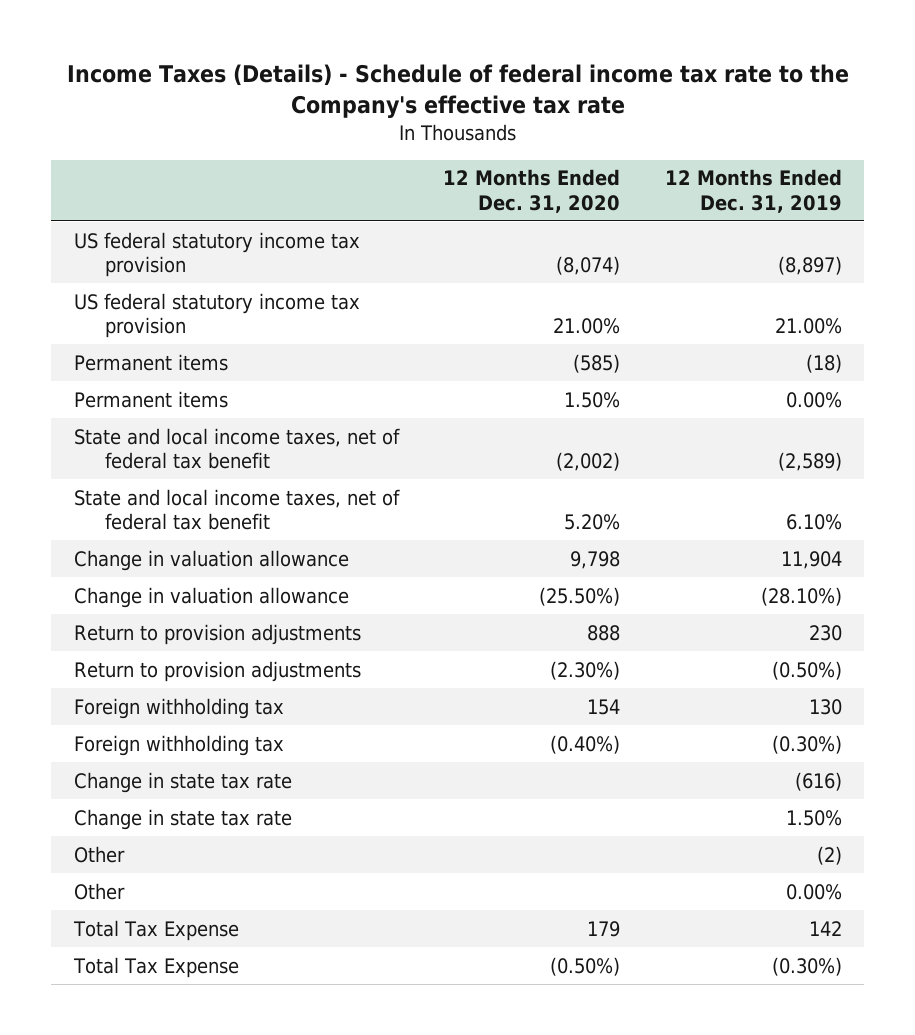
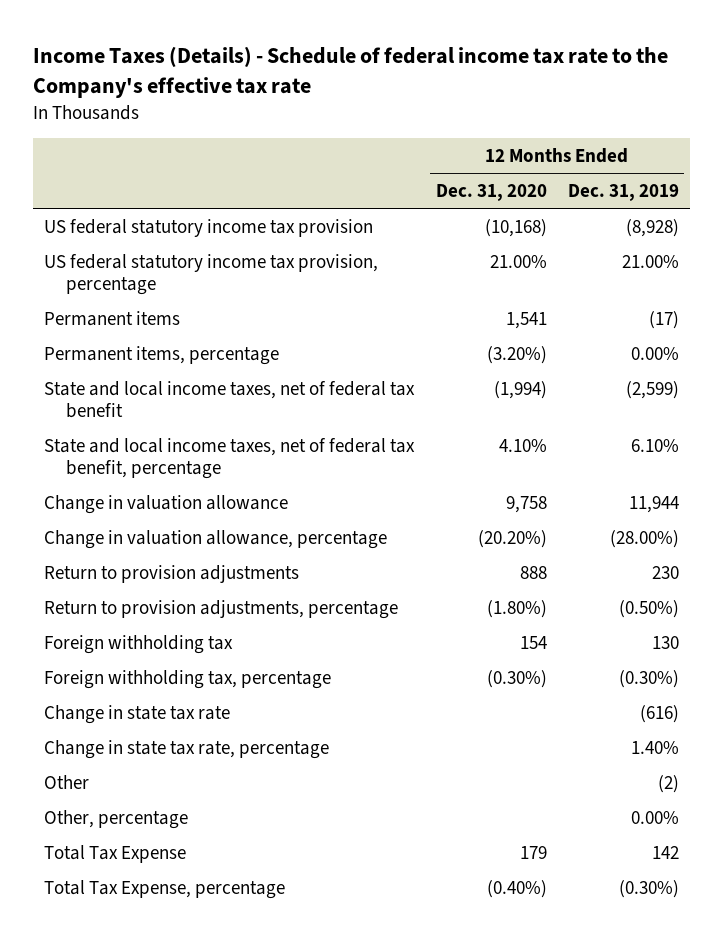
[556,255,621,275] (8,074) -> [484,218,547,237] (10,168)
[777,255,842,275] (8,897) -> [626,218,680,237] (8,928)
[73,292,360,338] US federal statutory income tax provision -> [44,253,379,295] US federal statutory income tax provision, percentage
[573,353,621,373] (585) -> [505,311,547,329] 1,541
[805,353,842,373] (18) -> [649,310,680,329] (17)
[73,390,228,408] Permanent items -> [44,345,280,365] Permanent items, percentage
[564,391,621,408] 1.50% -> [486,345,547,364] (3.20%)
[556,451,621,471] (2,002) -> [493,380,547,399] (1,994)
[777,451,842,471] (2,589) -> [626,380,680,399] (2,599)
[73,488,400,530] State and local income taxes, net of federal tax benefit -> [44,437,416,479] State and local income taxes, net of federal tax benefit, percentage
[564,513,621,530] 5.20% -> [498,438,547,452] 4.10%
[570,550,621,569] 9,798 -> [505,495,547,513] 9,758
[780,550,842,569] 11,904 -> [629,495,680,513] 11,944
[73,586,349,608] Change in valuation allowance -> [44,529,388,549] Change in valuation allowance, percentage
[539,586,621,606] (25.50%) -> [477,529,547,548] (20.20%)
[760,586,842,606] (28.10%) -> [610,529,680,548] (28.00%)
[73,660,361,682] Return to provision adjustments -> [44,599,399,619] Return to provision adjustments, percentage
[550,660,621,680] (2.30%) -> [486,599,547,618] (1.80%)
[73,734,284,756] Foreign withholding tax -> [44,669,332,689] Foreign withholding tax, percentage
[550,734,621,754] (0.40%) -> [486,669,547,688] (0.30%)
[73,808,292,830] Change in state tax rate -> [44,739,330,759] Change in state tax rate, percentage
[785,809,842,826] 1.50% -> [631,740,680,754] 1.40%
[73,882,125,900] Other -> [44,809,189,829] Other, percentage
[72,956,239,978] Total Tax Expense -> [44,879,286,899] Total Tax Expense, percentage
[550,956,621,976] (0.50%) -> [486,879,547,898] (0.40%)

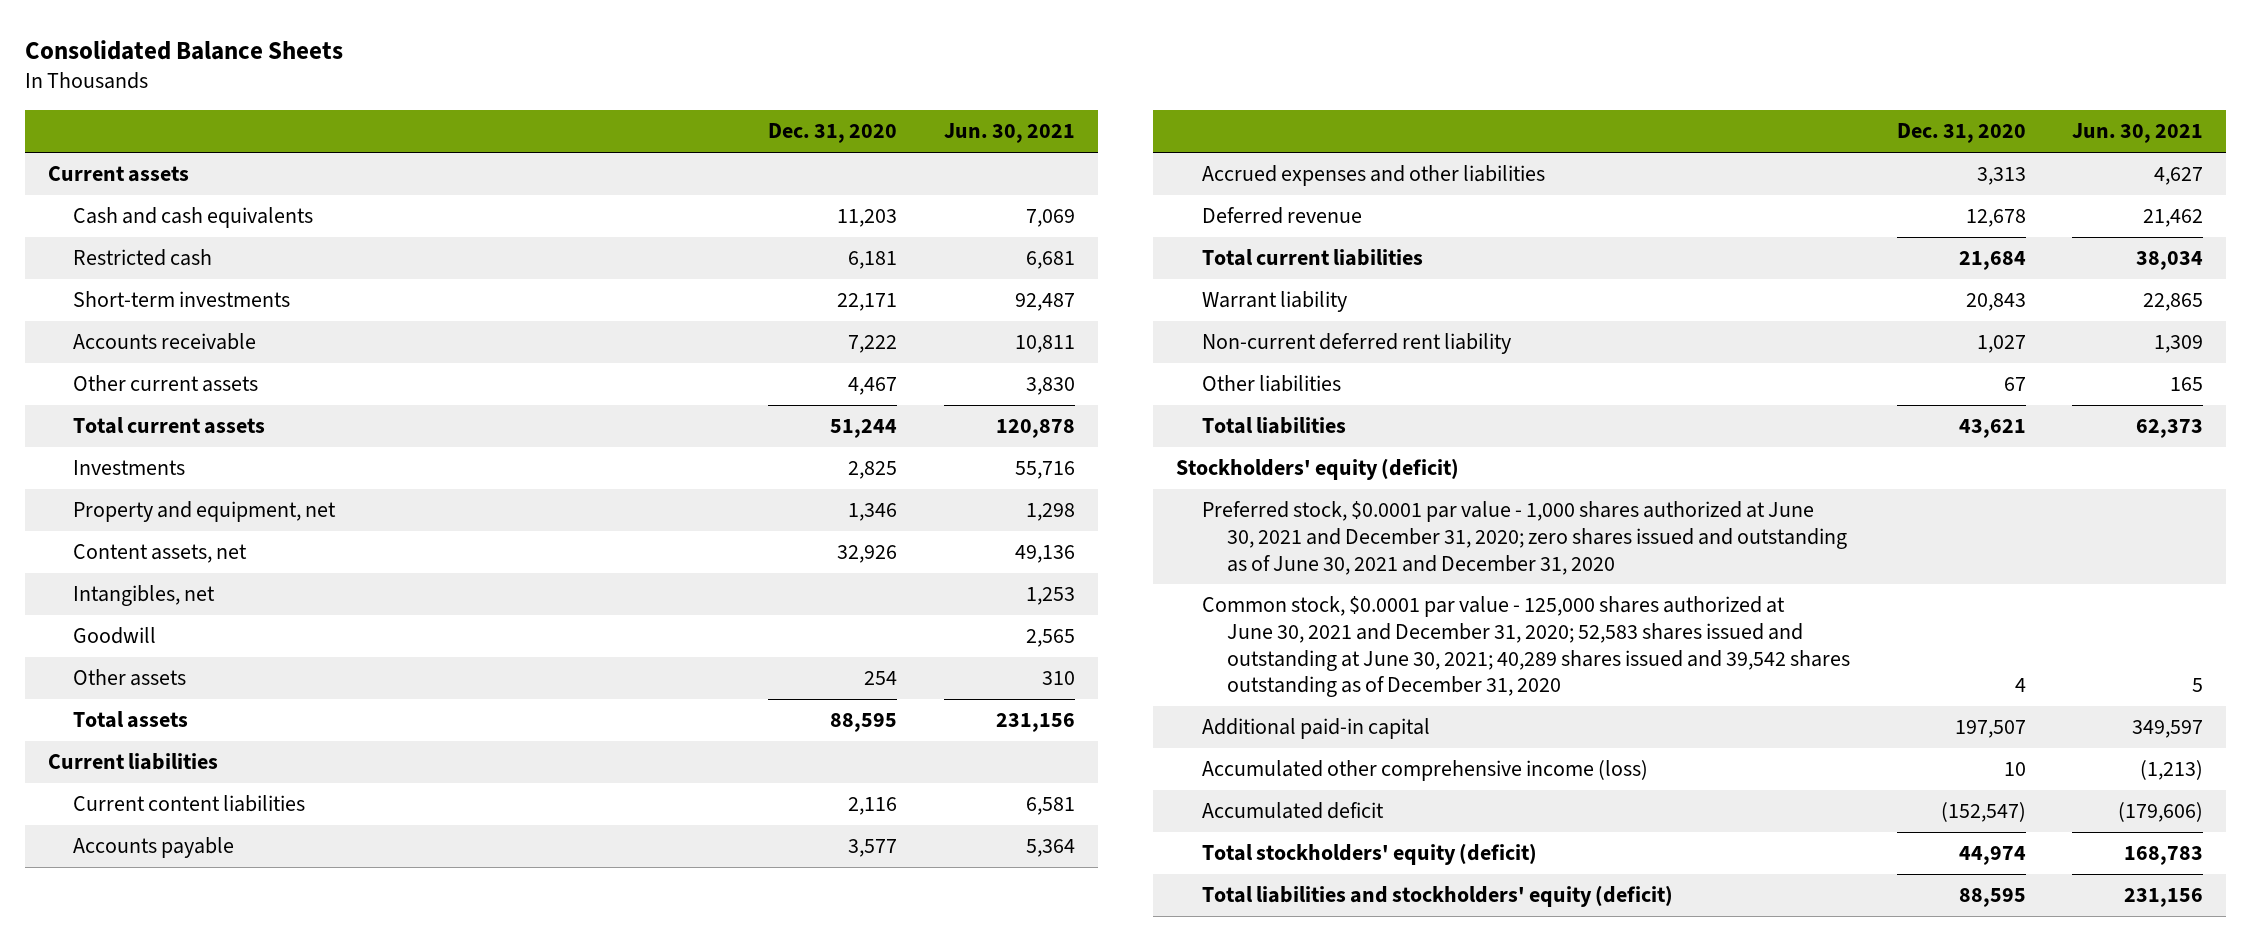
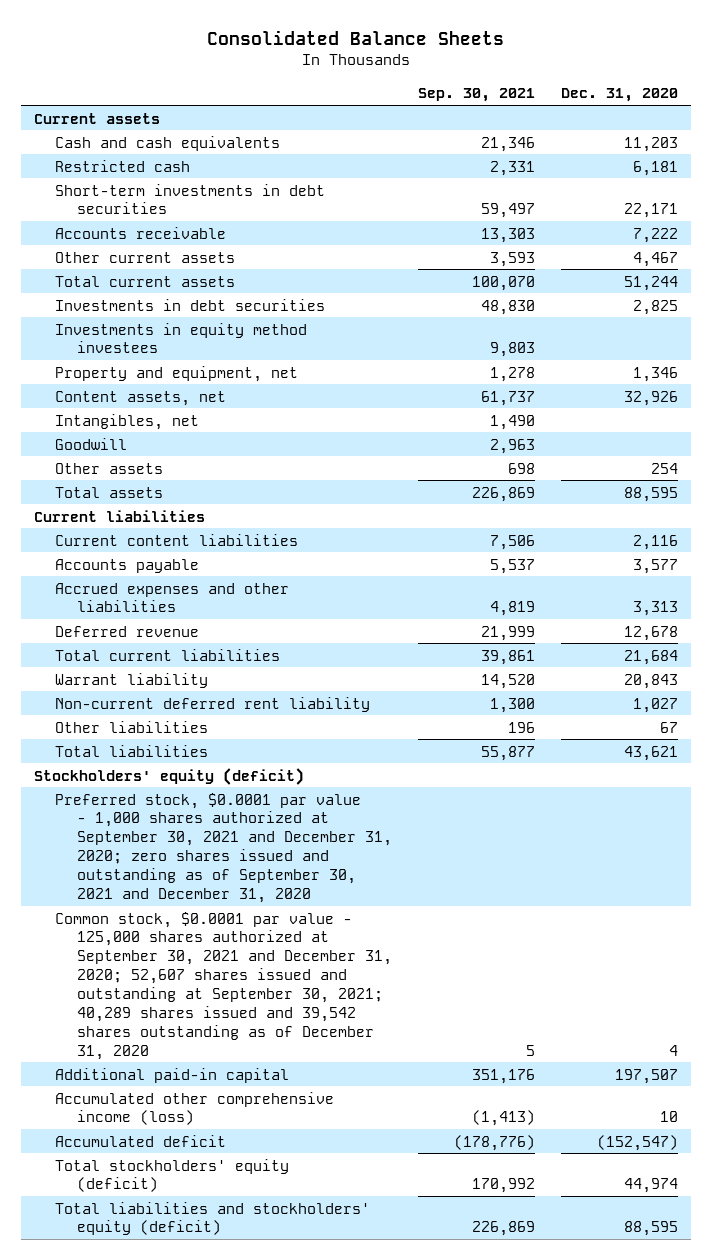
[943,123,1075,144] Jun. 30, 2021 -> none
none -> [417,88,535,103] Sep. 30, 2021
[73,291,291,308] Short-term investments -> [55,183,326,215] Short-term investments in debt securities
[73,460,186,476] Investments -> [55,298,326,311] Investments in debt securities
none -> [55,322,308,354] Investments in equity method investees
[1201,501,1848,575] Preferred stock, $0.0001 par value - 1,000 shares authorized at June 30, 2021 and December 31, 2020; zero shares issued and outstanding as of June 30, 2021 and December 31, 2020 -> [55,792,392,903] Preferred stock, $0.0001 par value - 1,000 shares authorized at September 30, 2021 and December 31, 2020; zero shares issued and outstanding as of September 30, 2021 and December 31, 2020
[1201,596,1851,698] Common stock, $0.0001 par value - 125,000 shares authorized at June 30, 2021 and December 31, 2020; 52,583 shares issued and outstanding at June 30, 2021; 40,289 shares issued and 39,542 shares outstanding as of December 31, 2020 -> [55,911,392,1060] Common stock, $0.0001 par value - 125,000 shares authorized at September 30, 2021 and December 31, 2020; 52,607 shares issued and outstanding at September 30, 2021; 40,289 shares issued and 39,542 shares outstanding as of December 31, 2020

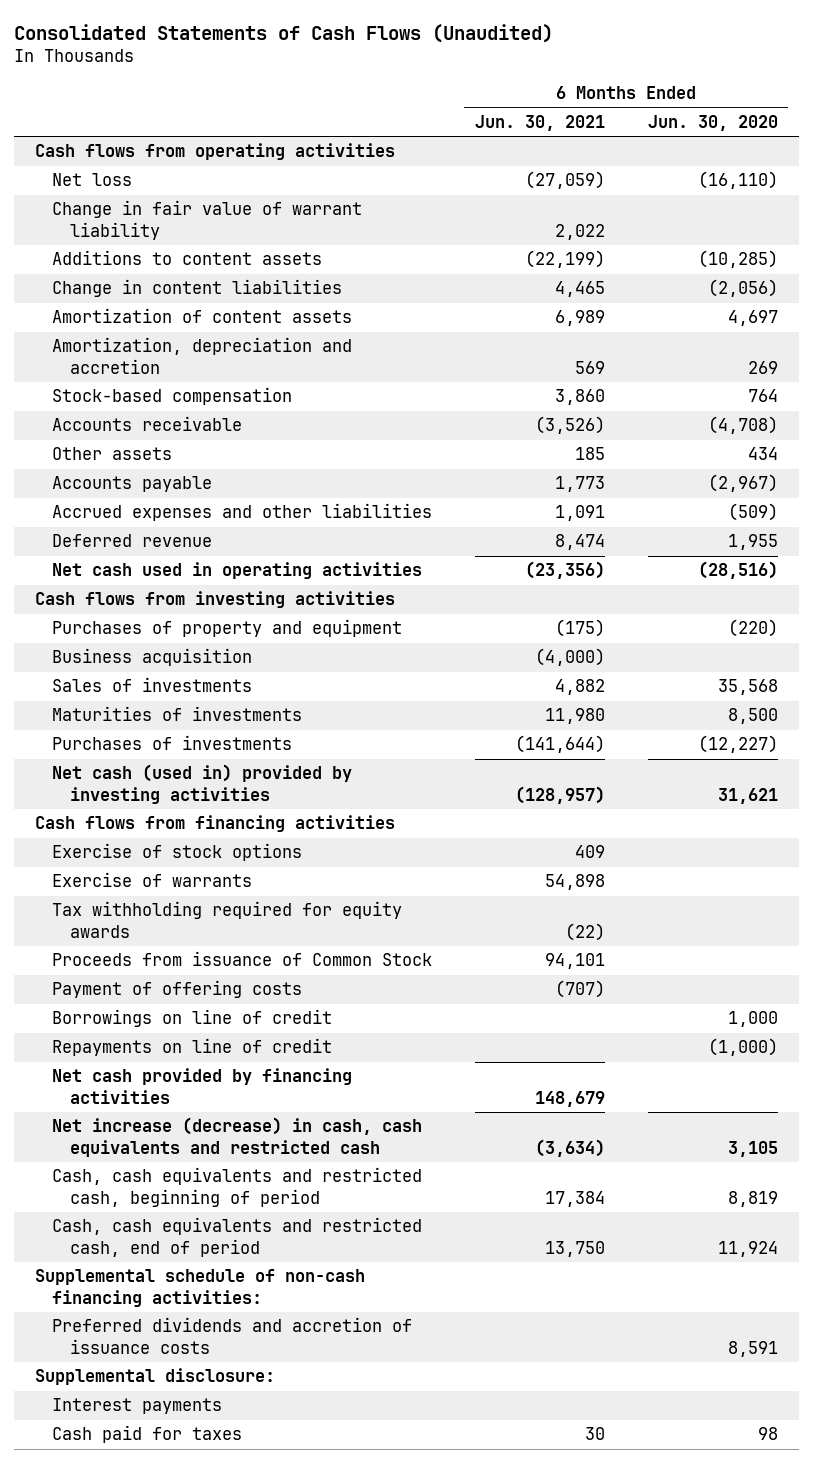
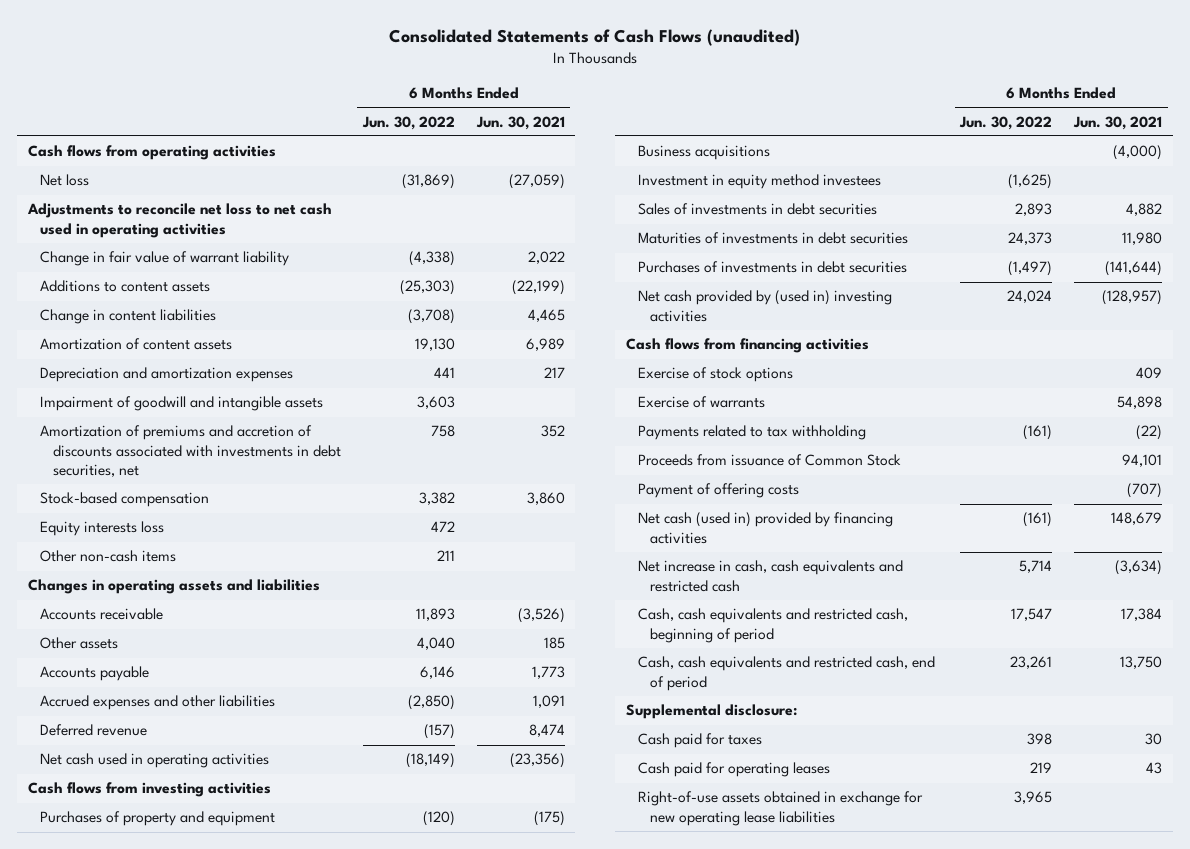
[13,23,553,43] Consolidated Statements of Cash Flows (Unaudited) -> [389,28,801,46] Consolidated Statements of Cash Flows (unaudited)
[647,115,778,132] Jun. 30, 2020 -> none
none -> [361,115,455,130] Jun. 30, 2022
none -> [27,203,333,238] Adjustments to reconcile net loss to net cash used in operating activities
[52,337,353,374] Amortization, depreciation and accretion -> [40,367,294,383] Depreciation and amortization expenses
[574,360,605,374] 569 -> [543,367,565,379] 217
none -> [40,396,324,412] Impairment of goodwill and intangible assets
none -> [40,425,341,478] Amortization of premiums and accretion of discounts associated with investments in debt securities, net
none -> [40,521,165,537] Equity interests loss
none -> [40,550,177,563] Other non-cash items
none -> [28,579,321,595] Changes in operating assets and liabilities
[52,648,253,667] Business acquisition -> [638,145,771,161] Business acquisitions
none -> [638,174,882,190] Investment in equity method investees
[52,677,253,693] Sales of investments -> [638,203,878,216] Sales of investments in debt securities
[52,706,303,722] Maturities of investments -> [638,232,909,245] Maturities of investments in debt securities
[52,735,293,751] Purchases of investments -> [638,261,908,274] Purchases of investments in debt securities
[52,764,353,804] Net cash (used in) provided by investing activities -> [638,290,893,322] Net cash provided by (used in) investing activities
[52,901,403,938] Tax withholding required for equity awards -> none
none -> [638,425,867,441] Payments related to tax withholding
[52,1009,333,1028] Borrowings on line of credit -> none
[52,1038,333,1057] Repayments on line of credit -> none
[52,1068,353,1104] Net cash provided by financing activities -> [638,512,894,544] Net cash (used in) provided by financing activities
[52,1117,423,1157] Net increase (decrease) in cash, cash equivalents and restricted cash -> [638,560,904,592] Net increase in cash, cash equivalents and restricted cash
[35,1269,366,1307] Supplemental schedule of non-cash financing activities: -> none
[52,1317,413,1354] Preferred dividends and accretion of issuance costs -> none
[52,1398,223,1415] Interest payments -> none
none -> [638,762,831,778] Cash paid for operating leases
none -> [638,791,924,826] Right-of-use assets obtained in exchange for new operating lease liabilities

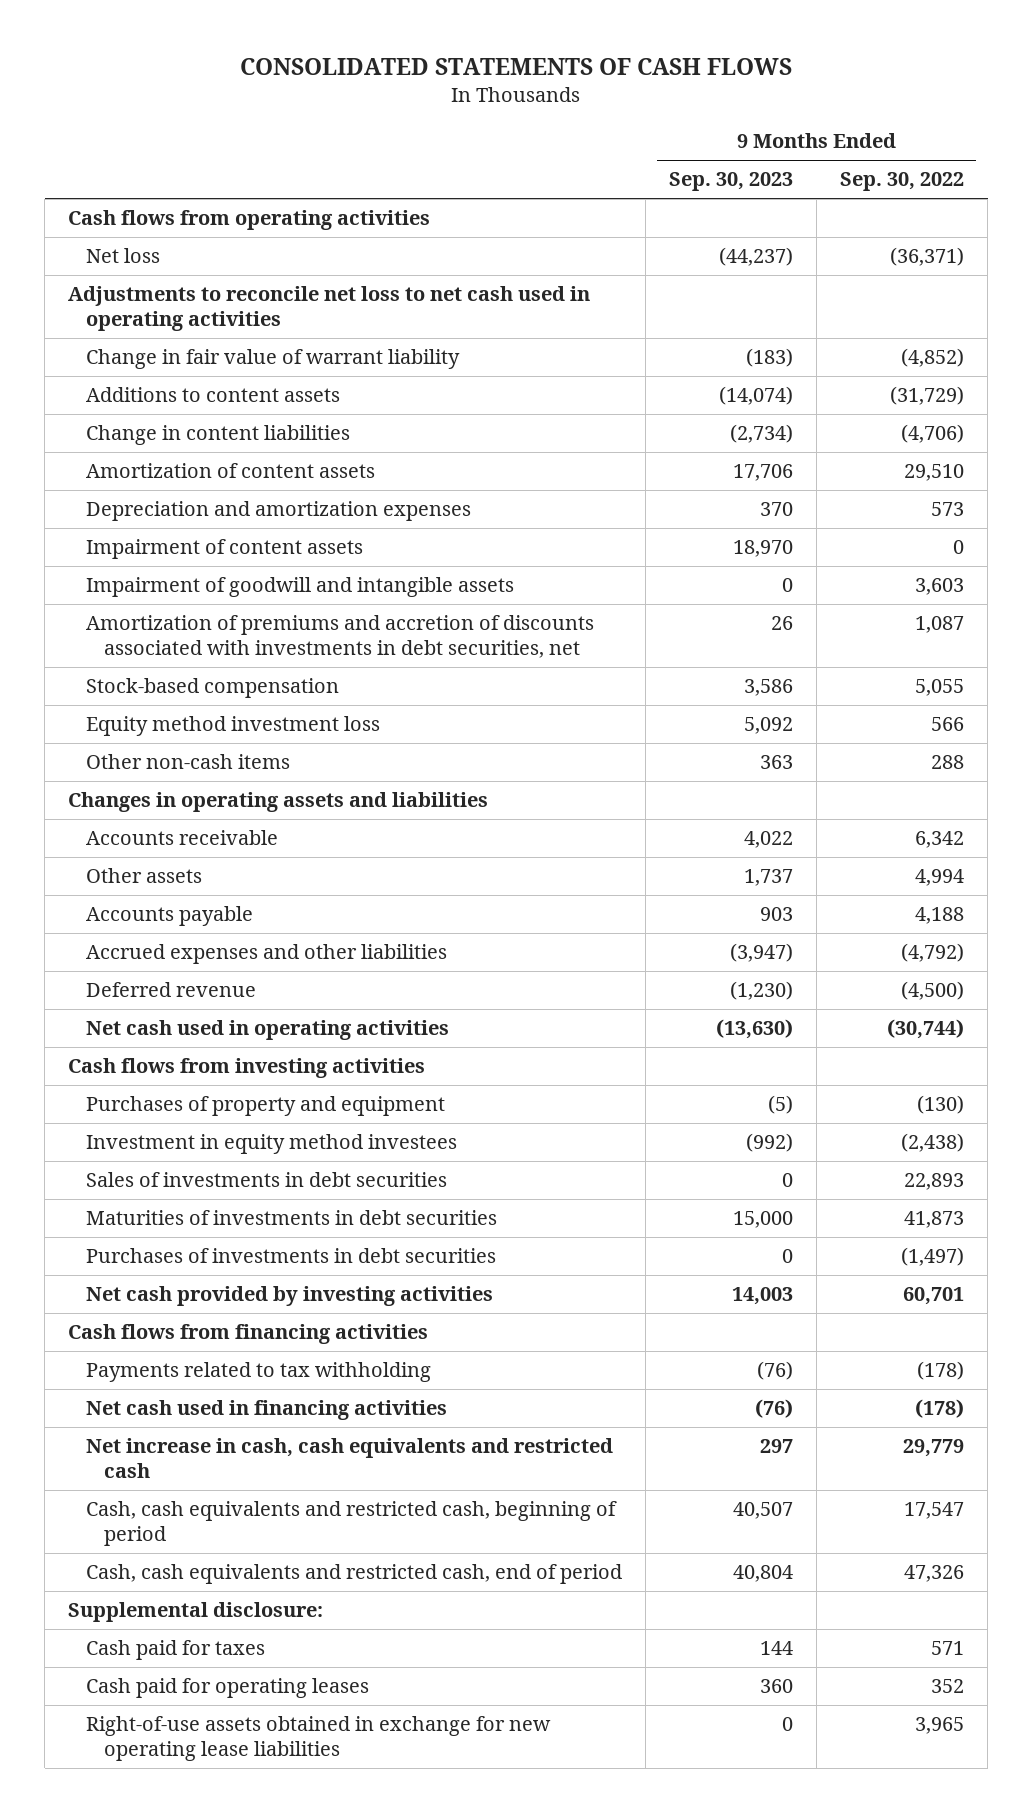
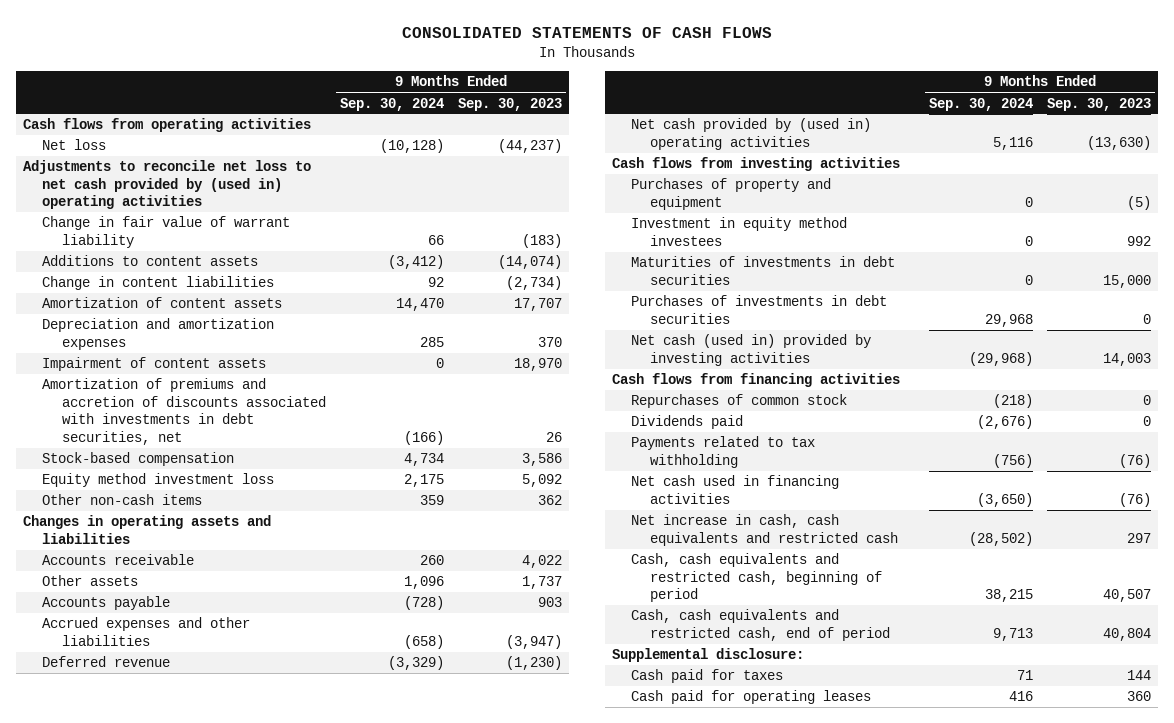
[840,172,965,192] Sep. 30, 2022 -> none
none -> [339,97,444,111] Sep. 30, 2024
[68,286,591,331] Adjustments to reconcile net loss to net cash used in operating activities -> [23,160,312,210] Adjustments to reconcile net loss to net cash provided by (used in) operating activities
[732,464,793,482] 17,706 -> [514,298,563,312] 17,707
[85,577,514,598] Impairment of goodwill and intangible assets -> none
[759,755,793,770] 363 -> [538,495,563,506] 362
[85,1020,449,1041] Net cash used in operating activities -> [631,118,872,150] Net cash provided by (used in) operating activities
[85,1172,447,1188] Sales of investments in debt securities -> none
[745,1133,793,1153] (992) -> [1127,235,1152,246] 992
[85,1286,493,1307] Net cash provided by investing activities -> [631,334,872,366] Net cash (used in) provided by investing activities
none -> [631,394,848,409] Repurchases of common stock
none -> [631,415,744,430] Dividends paid
[85,1716,551,1761] Right-of-use assets obtained in exchange for new operating lease liabilities -> none

